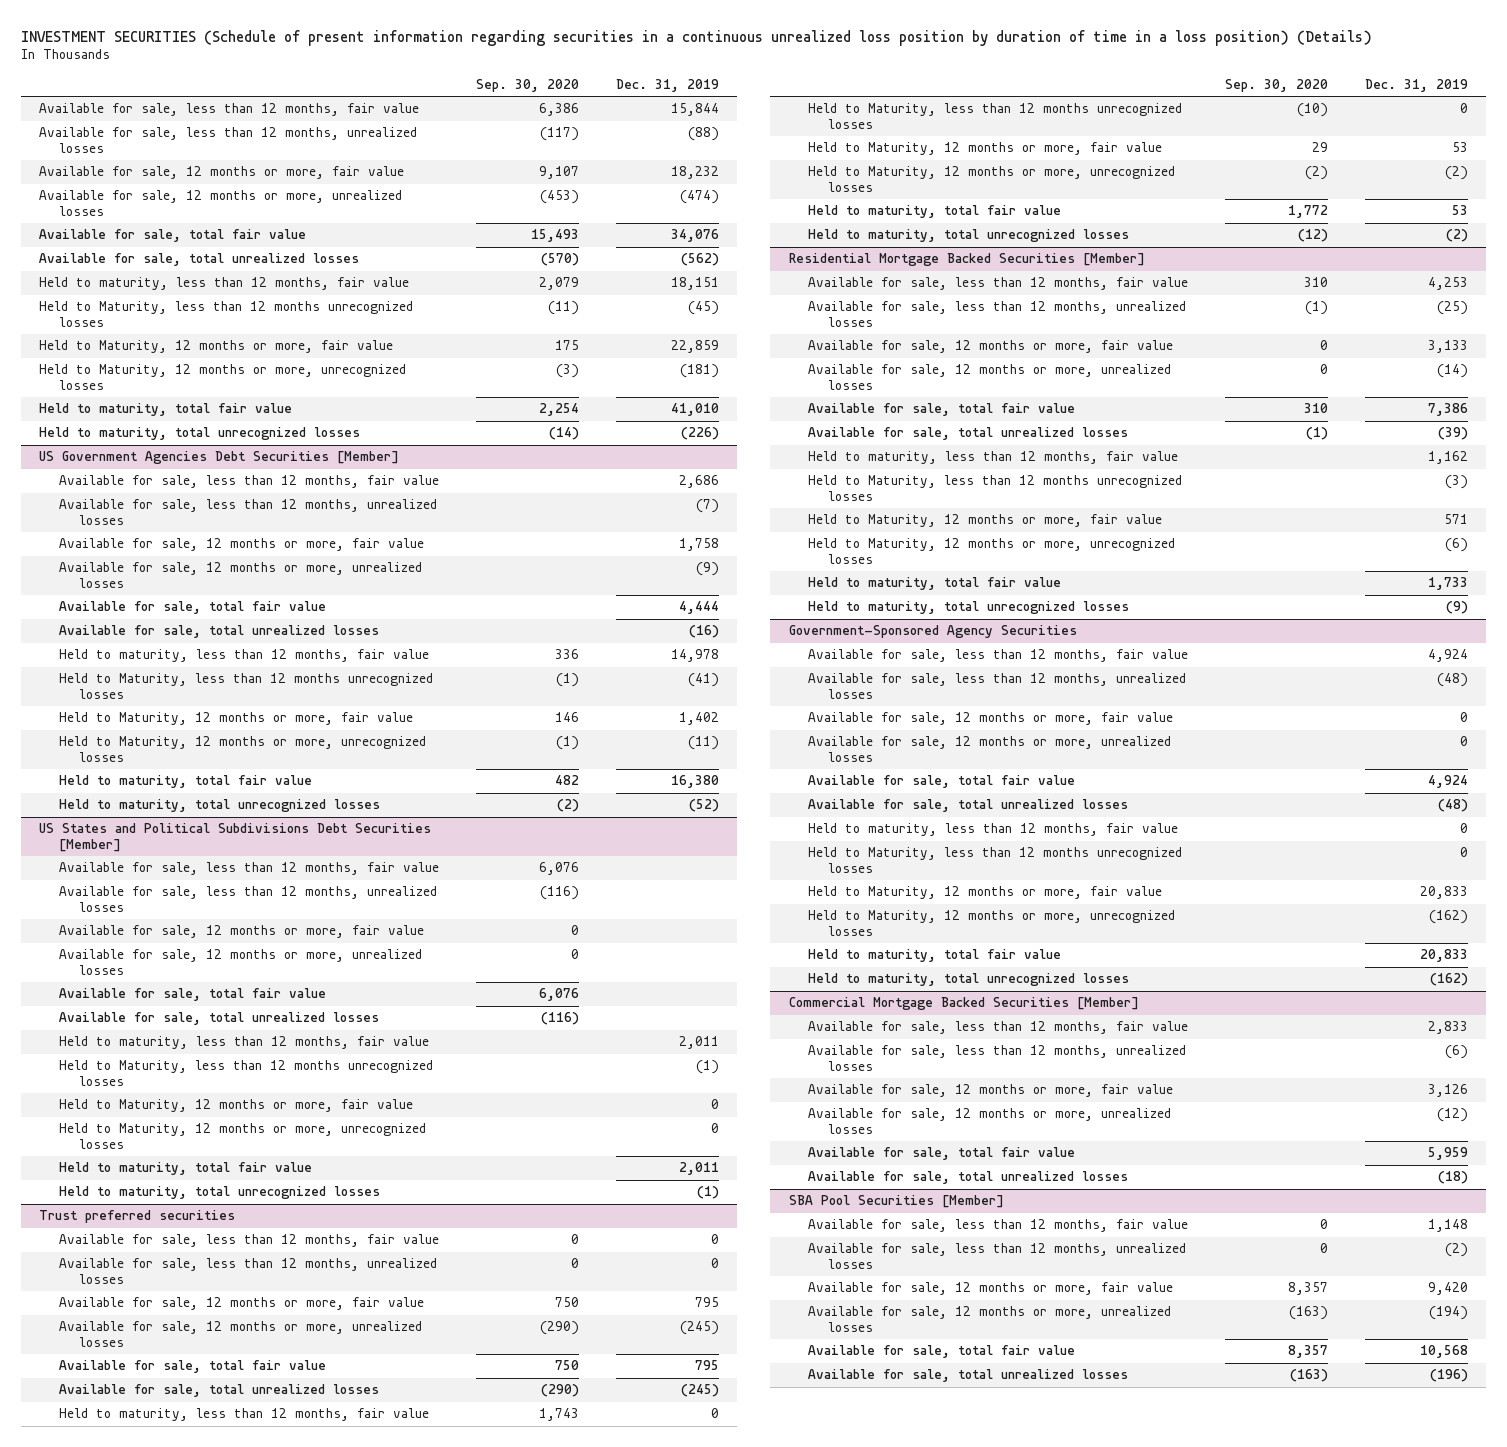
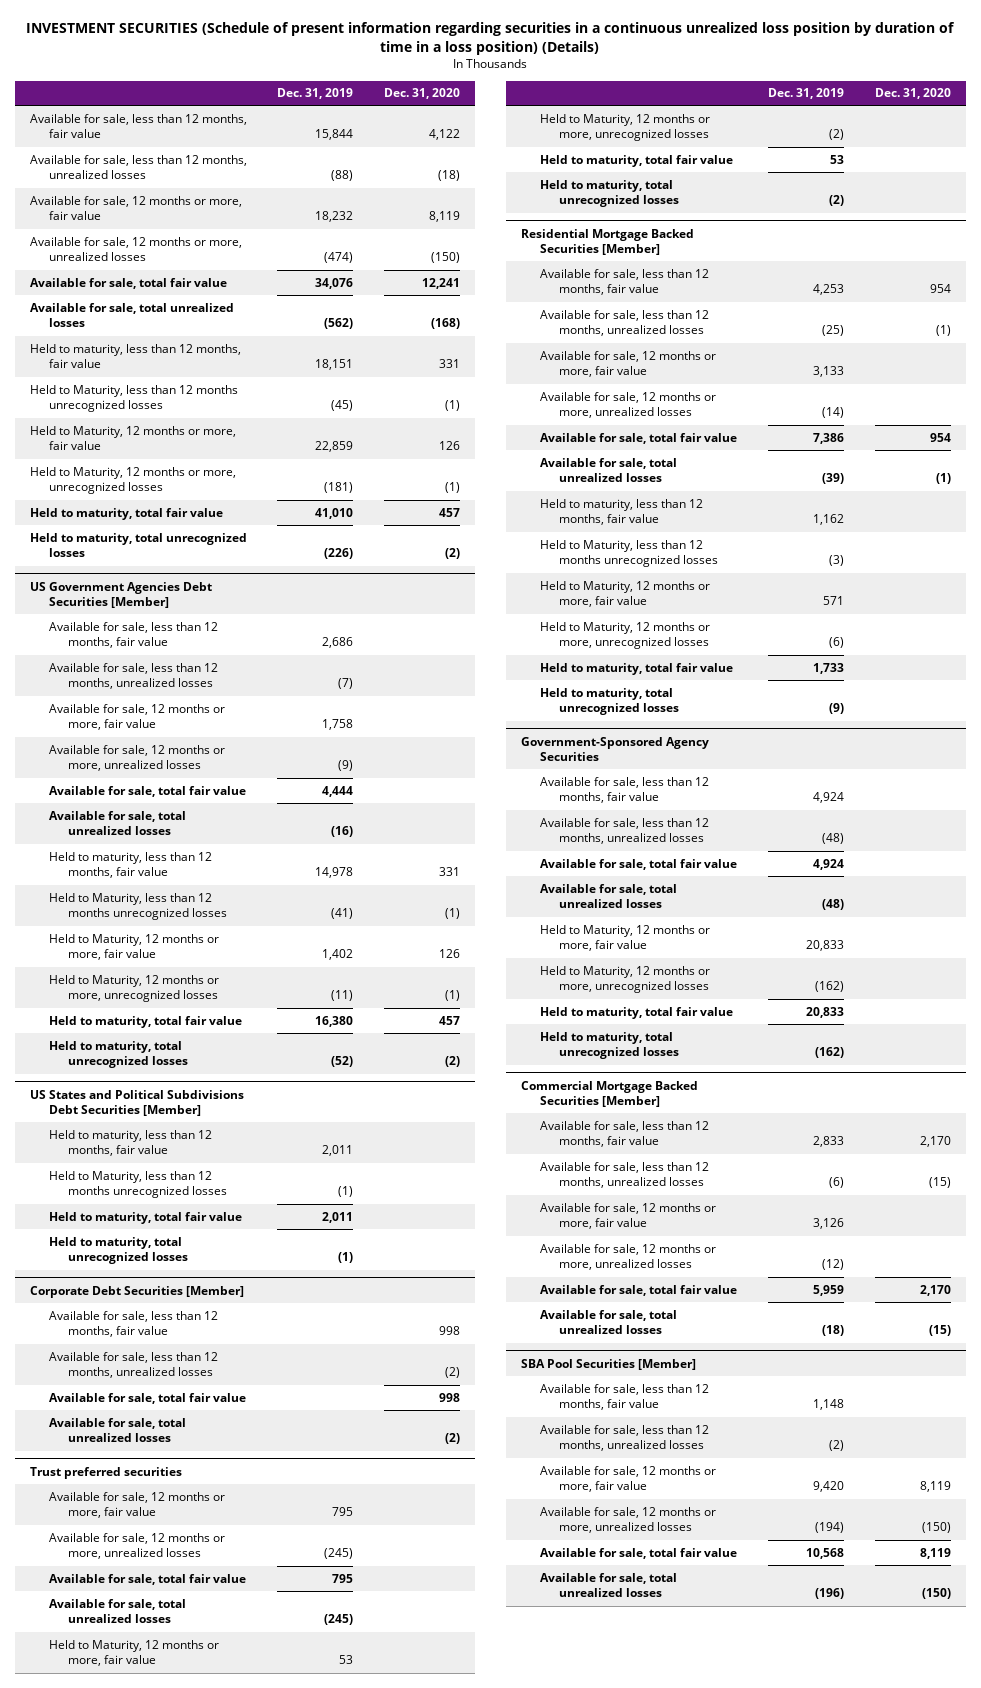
[475,79,579,93] Sep. 30, 2020 -> none
none -> [384,88,461,100] Dec. 31, 2020
[59,862,440,876] Available for sale, less than 12 months, fair value -> none
[59,886,438,913] Available for sale, less than 12 months, unrealized losses -> none
[59,925,425,939] Available for sale, 12 months or more, fair value -> none
[59,949,423,976] Available for sale, 12 months or more, unrealized losses -> none
[59,988,327,1002] Available for sale, total fair value -> none
[59,1012,380,1026] Available for sale, total unrealized losses -> none
[59,1099,414,1113] Held to Maturity, 12 months or more, fair value -> none
[59,1123,427,1150] Held to Maturity, 12 months or more, unrecognized losses -> none
none -> [29,1285,244,1298] Corporate Debt Securities [Member]
none -> [48,1310,218,1338] Available for sale, less than 12 months, fair value
none -> [48,1351,218,1379] Available for sale, less than 12 months, unrealized losses
none -> [48,1392,246,1404] Available for sale, total fair value
none -> [48,1417,186,1443] Available for sale, total unrealized losses
[59,1234,440,1248] Available for sale, less than 12 months, fair value -> none
[59,1258,438,1285] Available for sale, less than 12 months, unrealized losses -> none
[59,1408,430,1422] Held to maturity, less than 12 months, fair value -> none
[808,103,1183,130] Held to Maturity, less than 12 months unrecognized losses -> none
[808,712,1174,726] Available for sale, 12 months or more, fair value -> none
[808,736,1172,763] Available for sale, 12 months or more, unrealized losses -> none
[808,823,1179,837] Held to maturity, less than 12 months, fair value -> none
[808,847,1183,874] Held to Maturity, less than 12 months unrecognized losses -> none

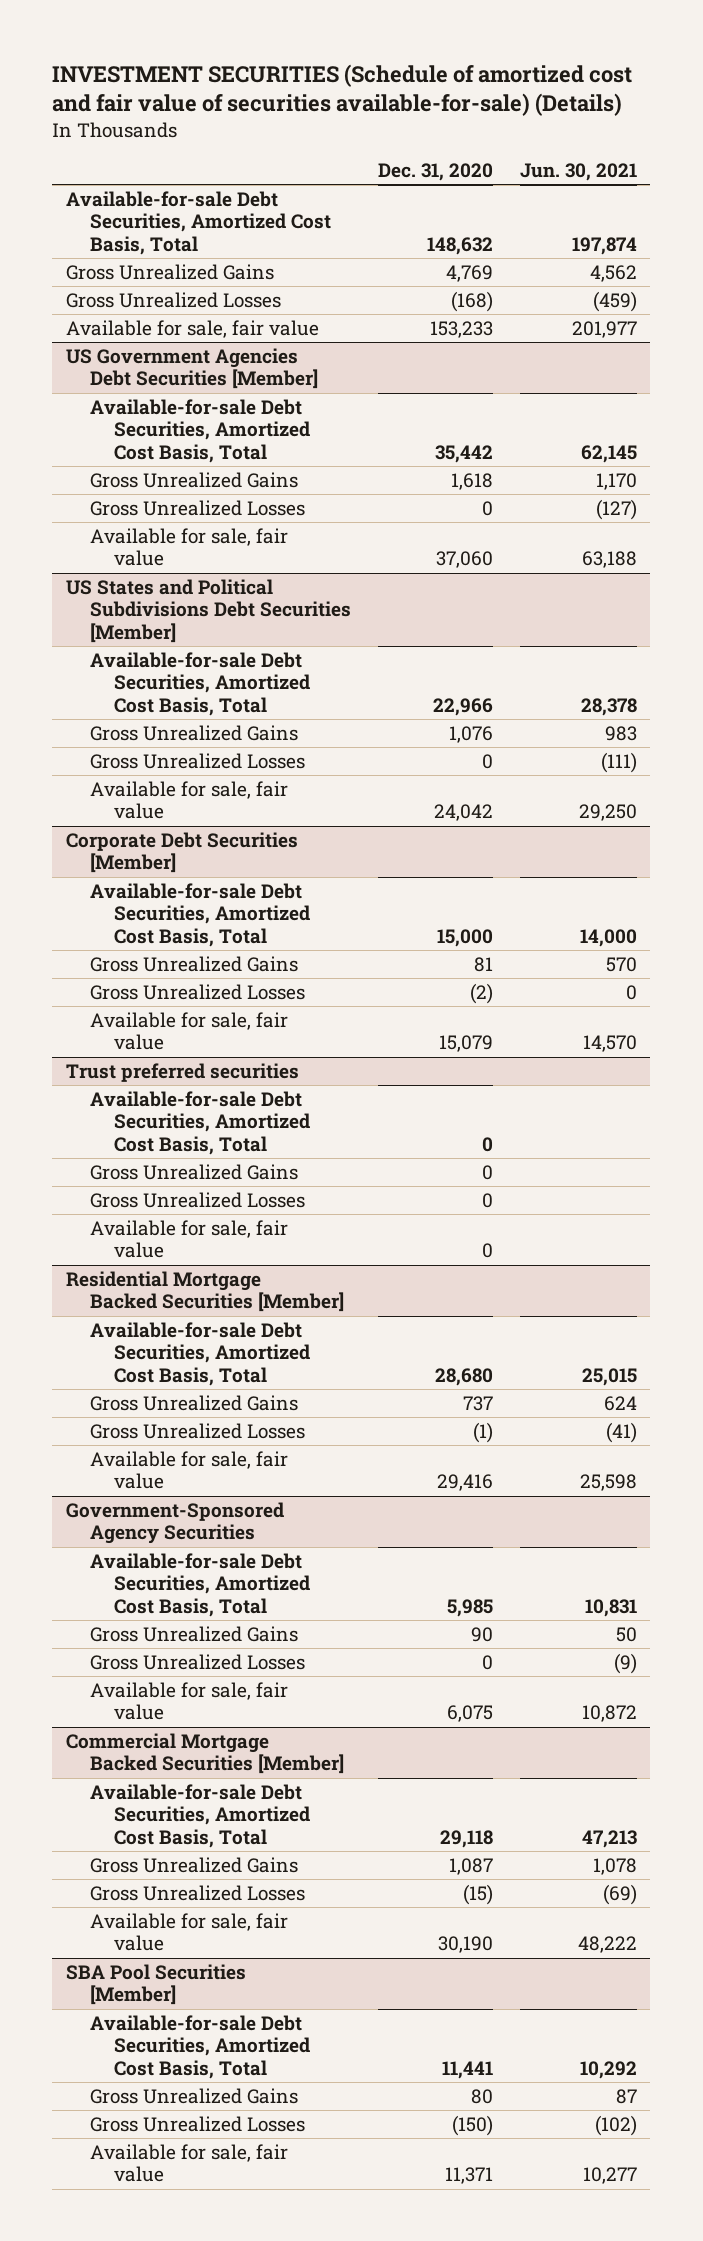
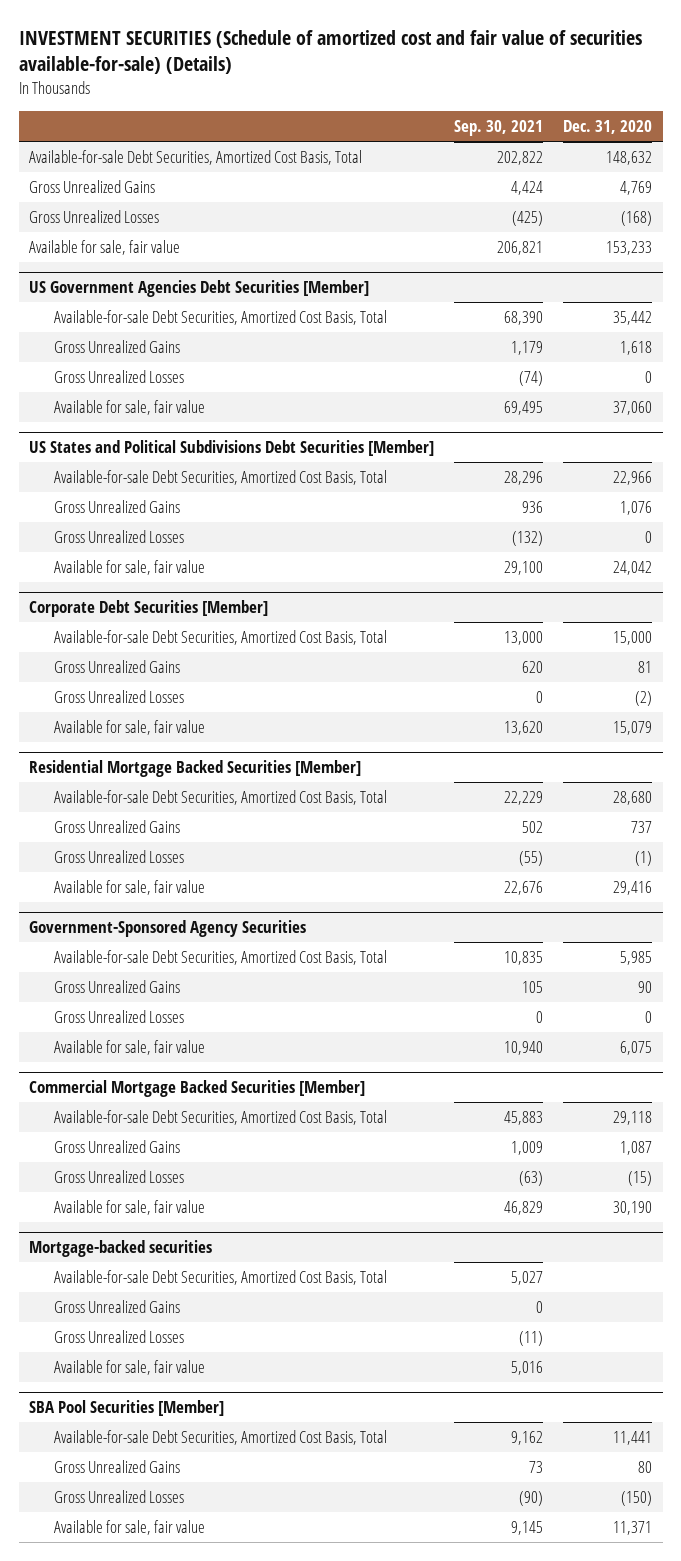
[519,162,637,181] Jun. 30, 2021 -> none
none -> [454,120,544,137] Sep. 30, 2021
[65,1062,299,1082] Trust preferred securities -> none
[89,1090,311,1155] Available-for-sale Debt Securities, Amortized Cost Basis, Total -> none
[89,1163,298,1180] Gross Unrealized Gains -> none
[89,1191,305,1208] Gross Unrealized Losses -> none
[89,1219,288,1259] Available for sale, fair value -> none
none -> [28,1240,212,1258] Mortgage-backed securities
none -> [54,1269,388,1285] Available-for-sale Debt Securities, Amortized Cost Basis, Total
none -> [54,1299,181,1313] Gross Unrealized Gains
none -> [54,1329,185,1343] Gross Unrealized Losses
none -> [54,1359,206,1375] Available for sale, fair value

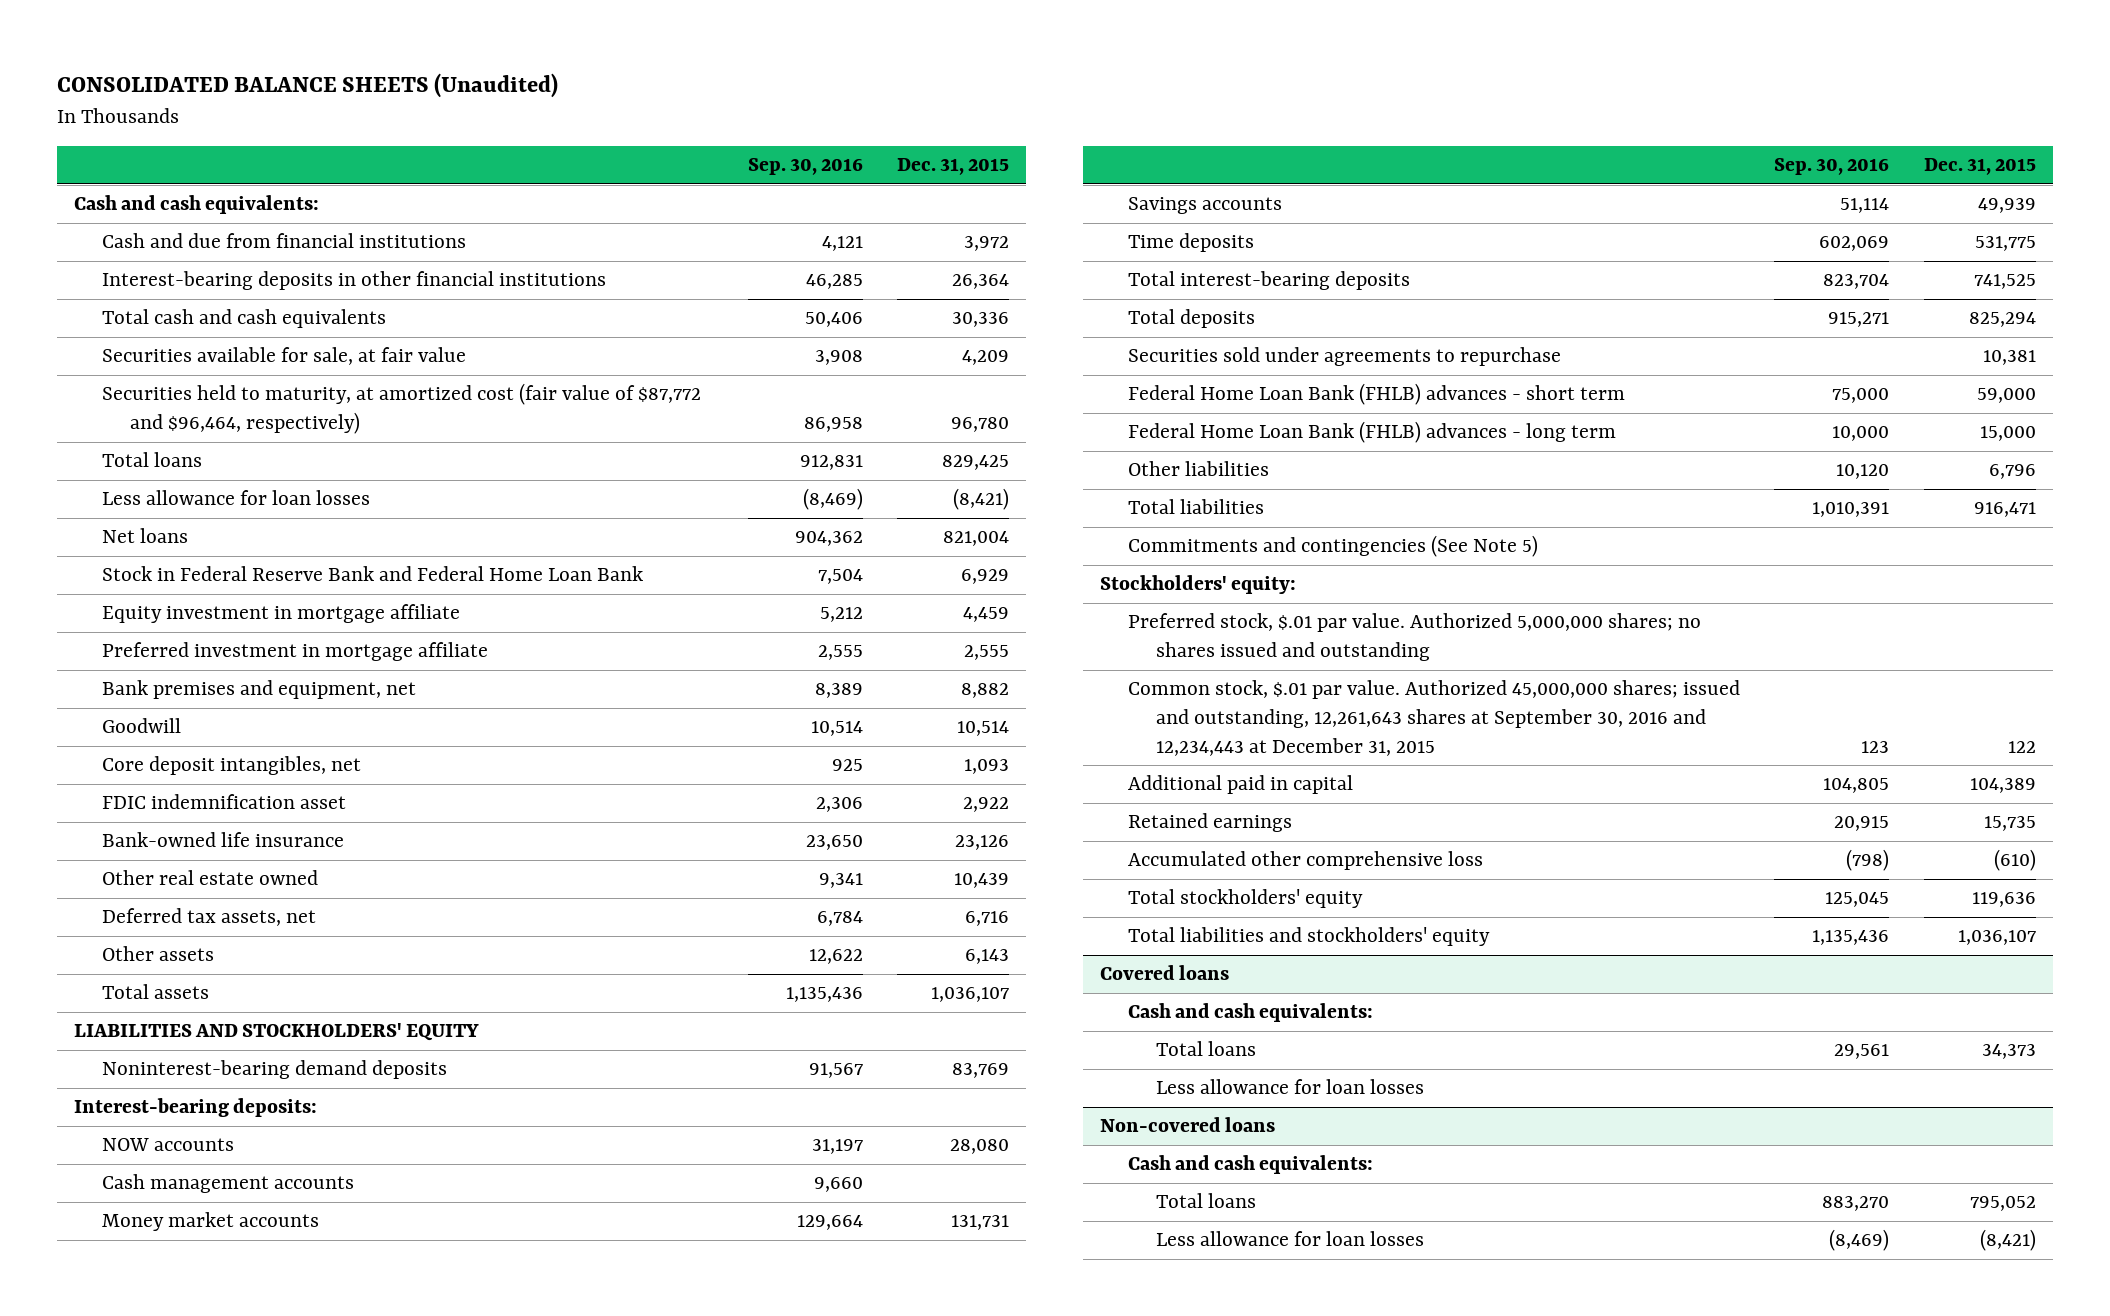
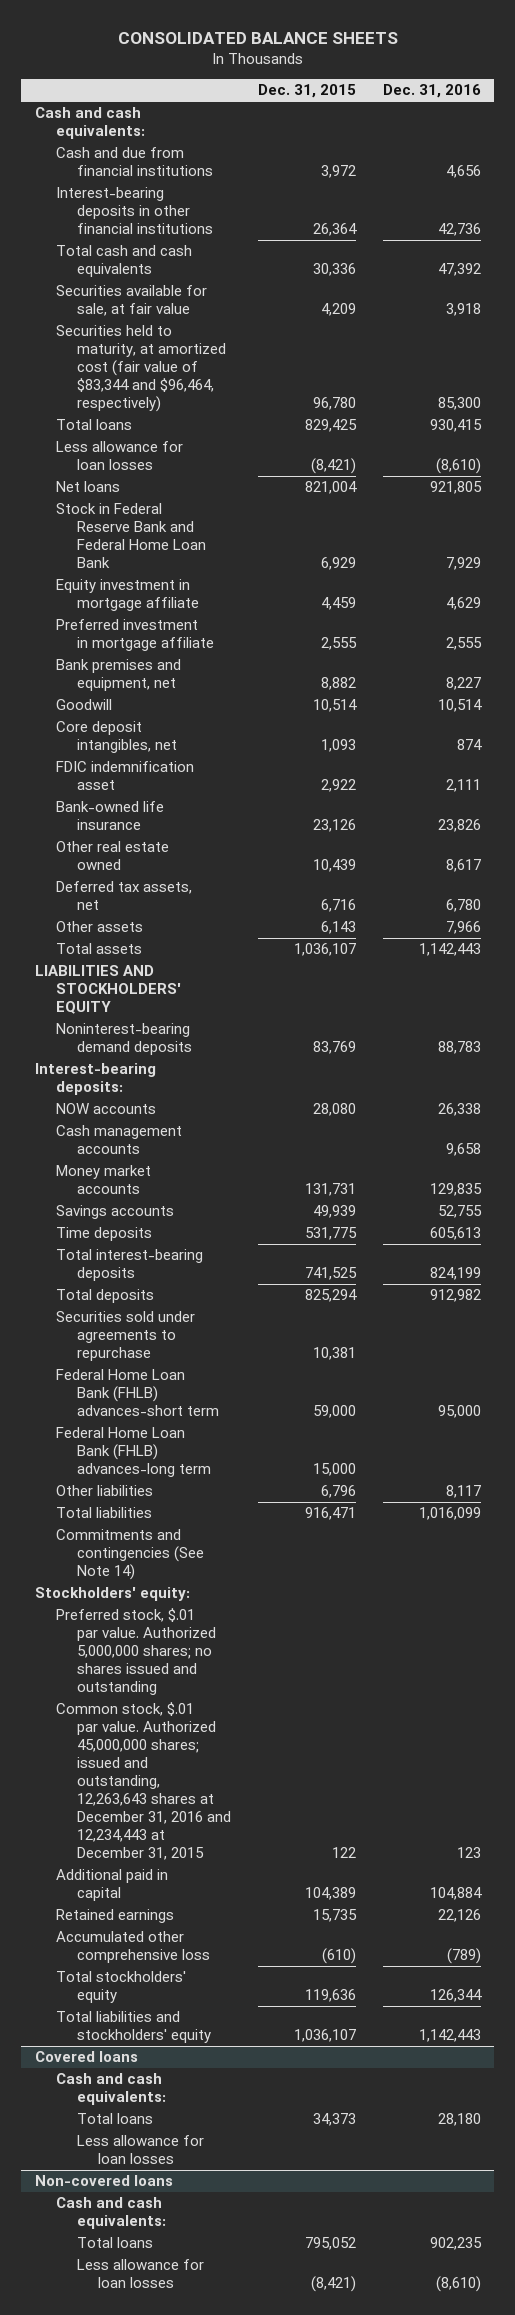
[56,73,558,99] CONSOLIDATED BALANCE SHEETS (Unaudited) -> [117,32,398,45] CONSOLIDATED BALANCE SHEETS
[748,158,864,176] Sep. 30, 2016 -> none
none -> [382,84,481,99] Dec. 31, 2016
[101,383,701,435] Securities held to maturity, at amortized cost (fair value of $87,772 and $96,464, respectively) -> [55,325,226,413] Securities held to maturity, at amortized cost (fair value of $83,344 and $96,464, respectively)
[1128,383,1626,406] Federal Home Loan Bank (FHLB) advances - short term -> [55,1369,219,1417] Federal Home Loan Bank (FHLB) advances-short term
[1128,421,1617,444] Federal Home Loan Bank (FHLB) advances - long term -> [55,1427,211,1478] Federal Home Loan Bank (FHLB) advances-long term
[1128,535,1539,558] Commitments and contingencies (See Note 5) -> [55,1529,204,1581] Commitments and contingencies (See Note 14)
[1128,680,1741,756] Common stock, $.01 par value. Authorized 45,000,000 shares; issued and outstanding, 12,261,643 shares at September 30, 2016 and 12,234,443 at December 31, 2015 -> [55,1702,231,1861] Common stock, $.01 par value. Authorized 45,000,000 shares; issued and outstanding, 12,263,643 shares at December 31, 2016 and 12,234,443 at December 31, 2015

